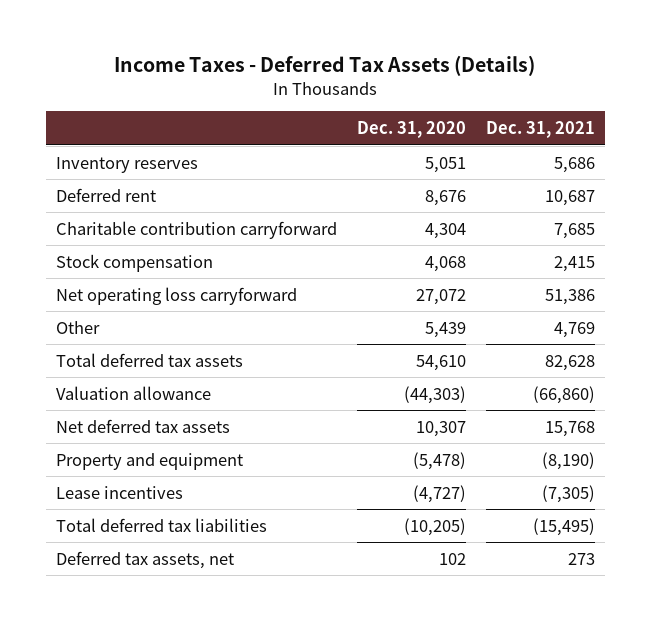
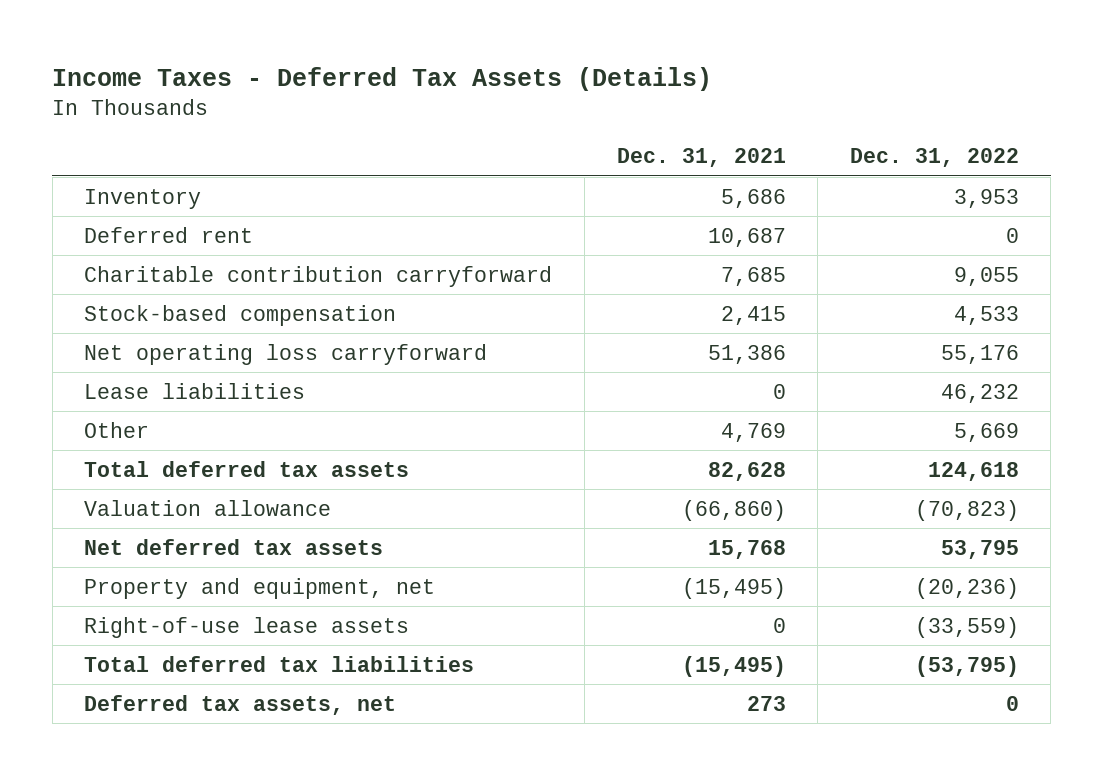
[356,121,466,139] Dec. 31, 2020 -> none
none -> [849,148,1019,168] Dec. 31, 2022
[55,156,198,173] Inventory reserves -> [84,188,202,209] Inventory
[55,253,213,272] Stock compensation -> [84,304,397,326] Stock-based compensation
none -> [84,382,306,399] Lease liabilities
[55,485,183,499] Lease incentives -> none
[55,452,243,470] Property and equipment -> [84,577,436,599] Property and equipment, net
[541,451,595,470] (8,190) -> [681,577,786,599] (15,495)
none -> [84,616,410,638] Right-of-use lease assets

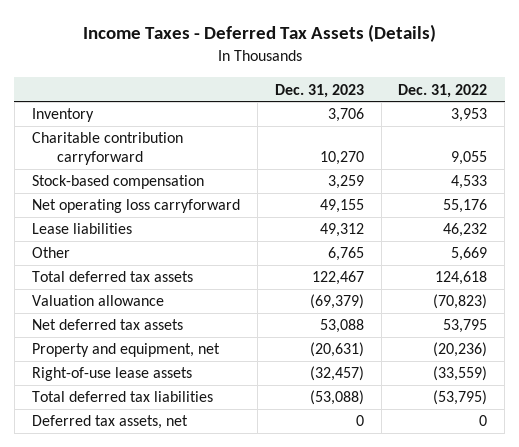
[616,148,786,168] Dec. 31, 2021 -> none
none -> [274,83,364,98] Dec. 31, 2023
[84,226,254,243] Deferred rent -> none

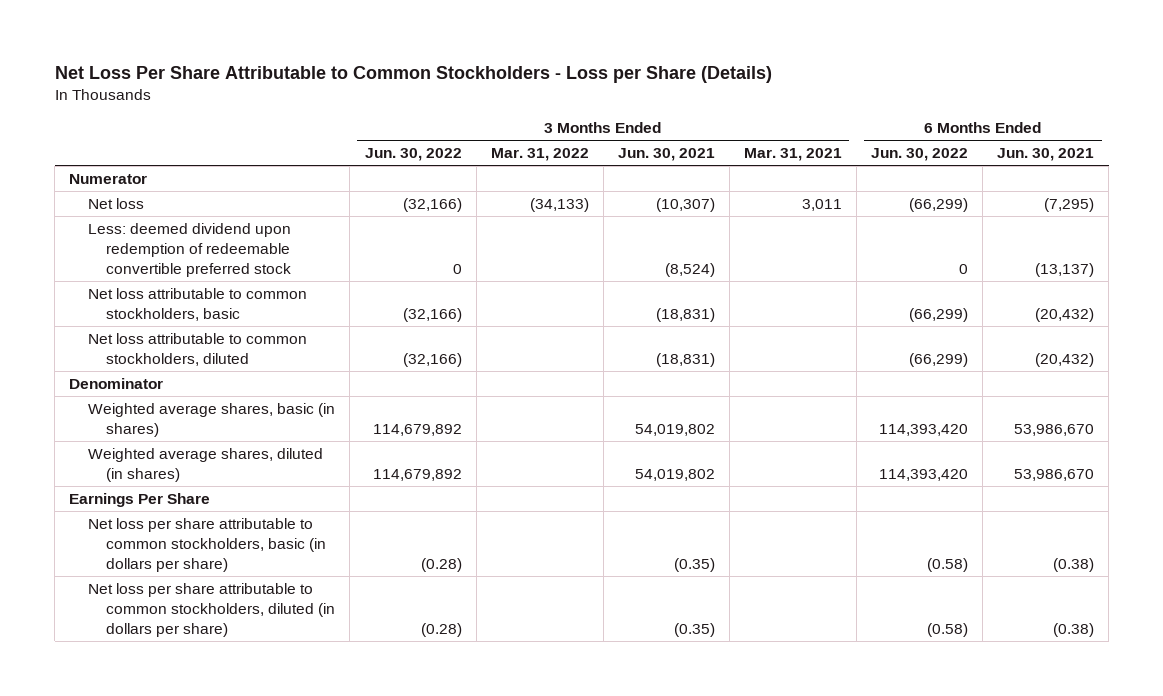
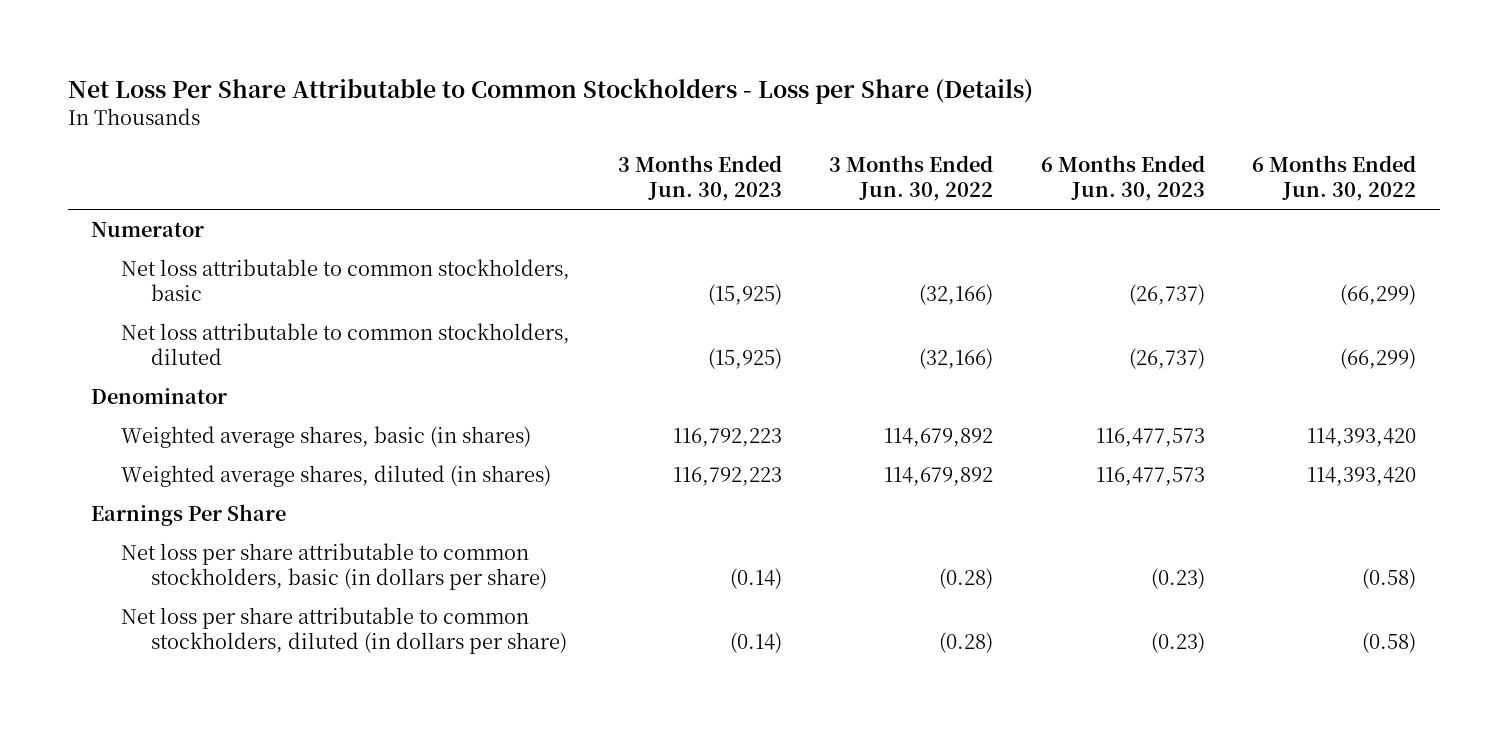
[490,148,589,162] Mar. 31, 2022 -> none
[617,148,715,162] Jun. 30, 2021 -> none
[743,148,842,162] Mar. 31, 2021 -> none
[997,148,1095,162] Jun. 30, 2021 -> none
none -> [617,154,782,202] 3 Months Ended Jun. 30, 2023
none -> [1040,154,1205,202] 6 Months Ended Jun. 30, 2023
[87,197,144,209] Net loss -> none
[87,222,292,278] Less: deemed dividend upon redemption of redeemable convertible preferred stock -> none

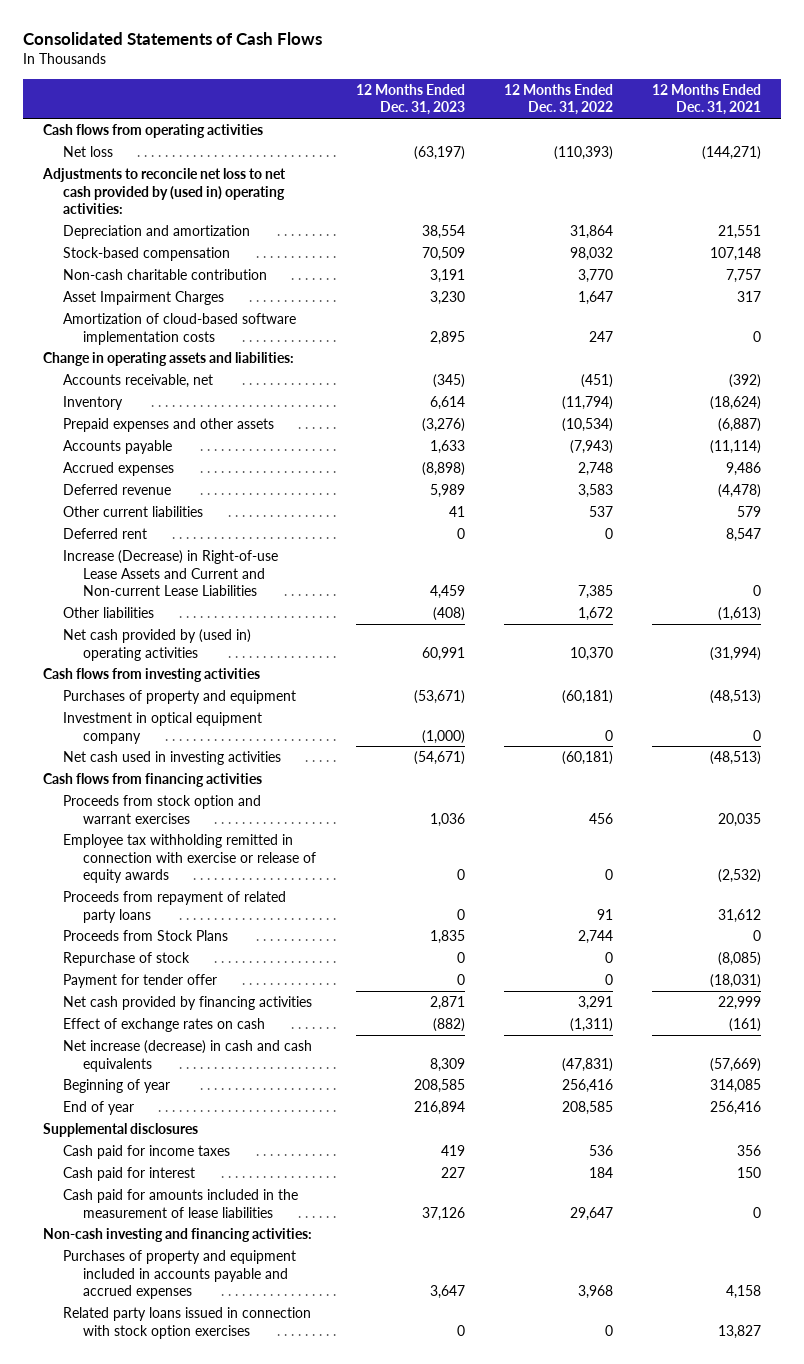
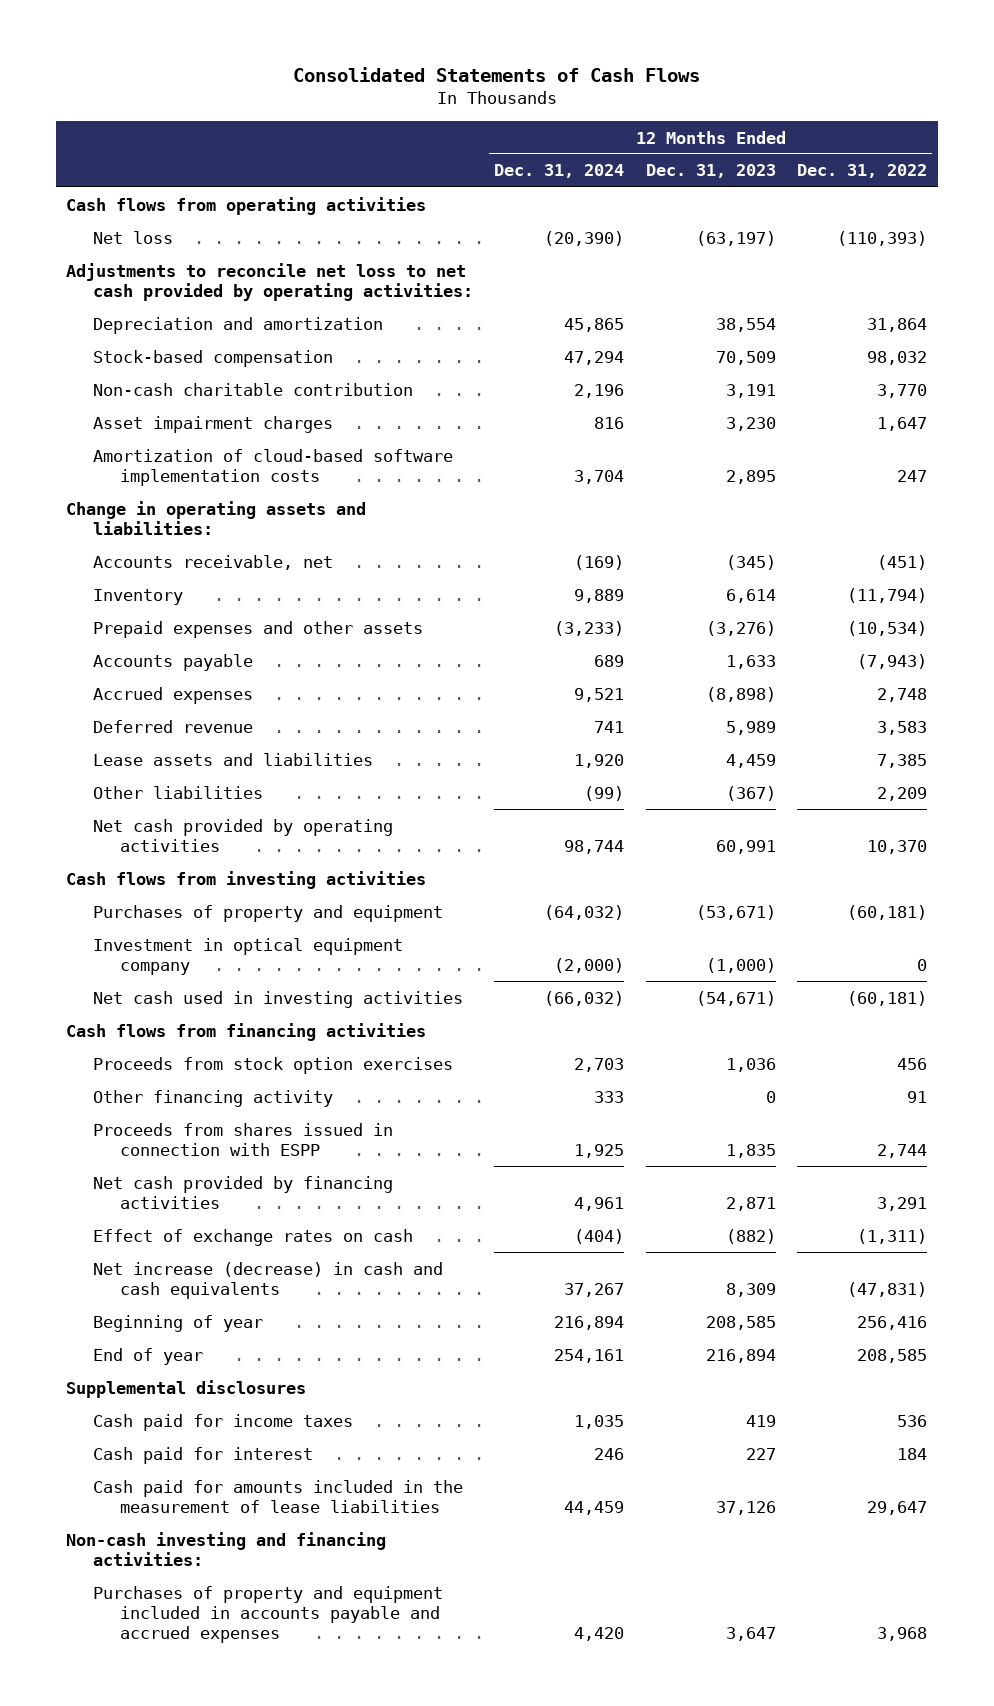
[652,83,762,116] 12 Months Ended Dec. 31, 2021 -> none
none -> [494,164,625,179] Dec. 31, 2024
[41,168,286,214] Adjustments to reconcile net loss to net cash provided by (used in) operating activities: -> [66,262,474,302] Adjustments to reconcile net loss to net cash provided by operating activities:
[63,291,225,306] Asset Impairment Charges -> [93,415,334,433] Asset impairment charges
[63,506,204,518] Other current liabilities -> none
[63,528,148,540] Deferred rent -> none
[63,550,279,596] Increase (Decrease) in Right-of-use Lease Assets and Current and Non-current Lease Liabilities -> [93,752,374,766] Lease assets and liabilities
[432,607,465,622] (408) -> [725,785,776,801] (367)
[578,607,614,622] 1,672 -> [877,786,928,801] 2,209
[63,629,252,661] Net cash provided by (used in) operating activities -> [93,818,394,853] Net cash provided by operating activities
[63,834,317,883] Employee tax withholding remitted in connection with exercise or release of equity awards -> none
[63,952,191,967] Repurchase of stock -> none
[63,974,218,989] Payment for tender offer -> none
[63,795,262,824] Proceeds from stock option and warrant exercises -> [93,1056,454,1074] Proceeds from stock option exercises
[63,891,287,923] Proceeds from repayment of related party loans -> [93,1089,334,1107] Other financing activity
[63,930,229,942] Proceeds from Stock Plans -> [93,1122,394,1157] Proceeds from shares issued in connection with ESPP
[63,1307,312,1339] Related party loans issued in connection with stock option exercises -> none

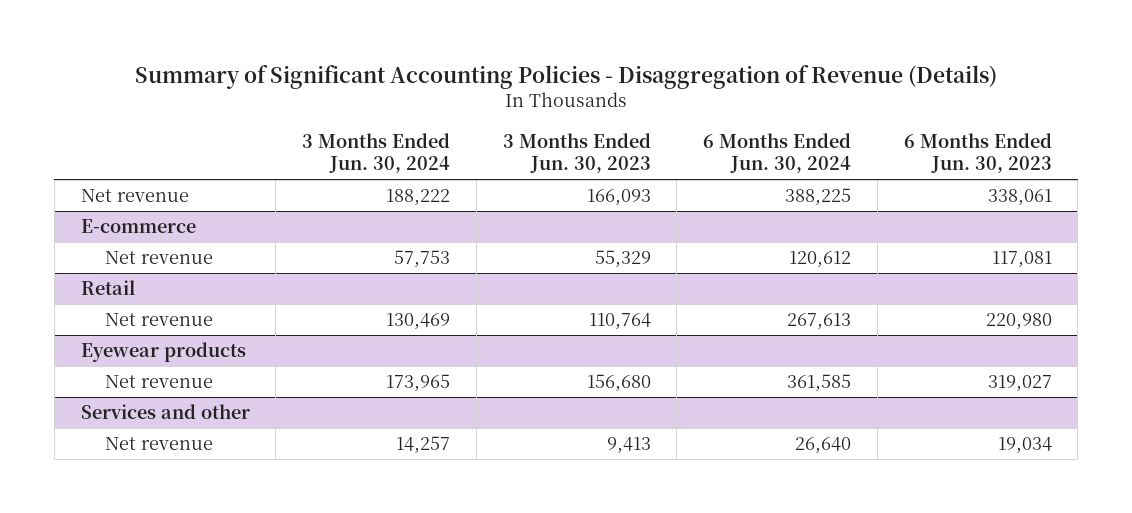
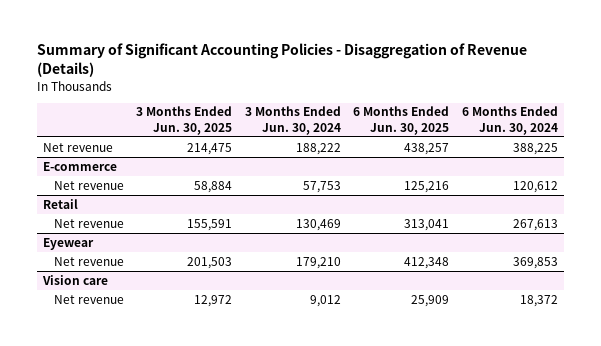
[502,132,651,174] 3 Months Ended Jun. 30, 2023 -> none
[903,132,1052,174] 6 Months Ended Jun. 30, 2023 -> none
none -> [136,106,233,135] 3 Months Ended Jun. 30, 2025
none -> [353,106,450,135] 6 Months Ended Jun. 30, 2025
[80,342,246,363] Eyewear products -> [42,237,94,250] Eyewear
[386,374,451,393] 173,965 -> [295,256,341,269] 179,210
[787,374,852,393] 361,585 -> [512,256,558,269] 369,853
[80,404,250,420] Services and other -> [41,274,108,285] Vision care
[396,436,451,455] 14,257 -> [309,294,341,307] 9,012
[795,437,852,455] 26,640 -> [519,294,558,307] 18,372

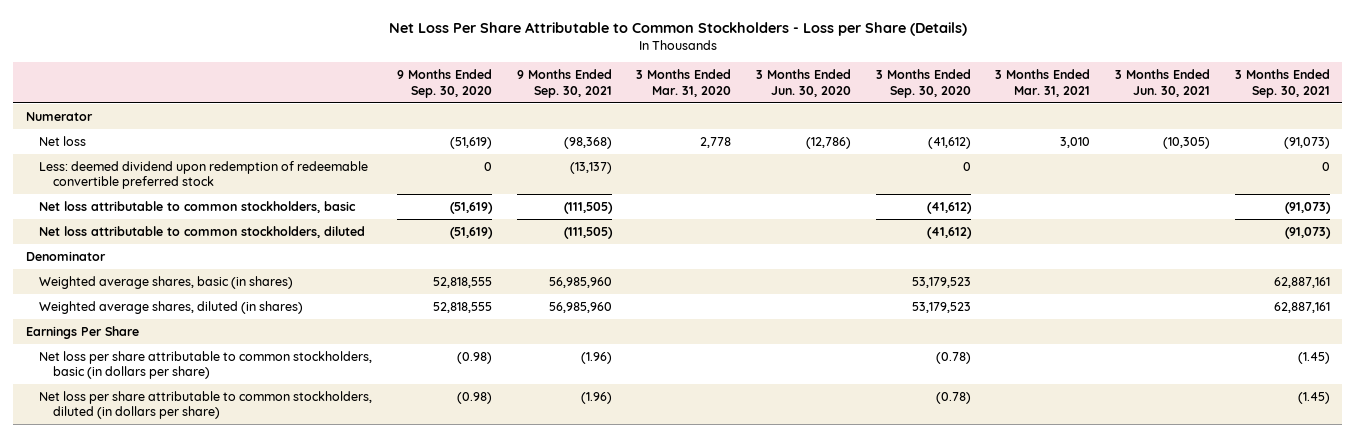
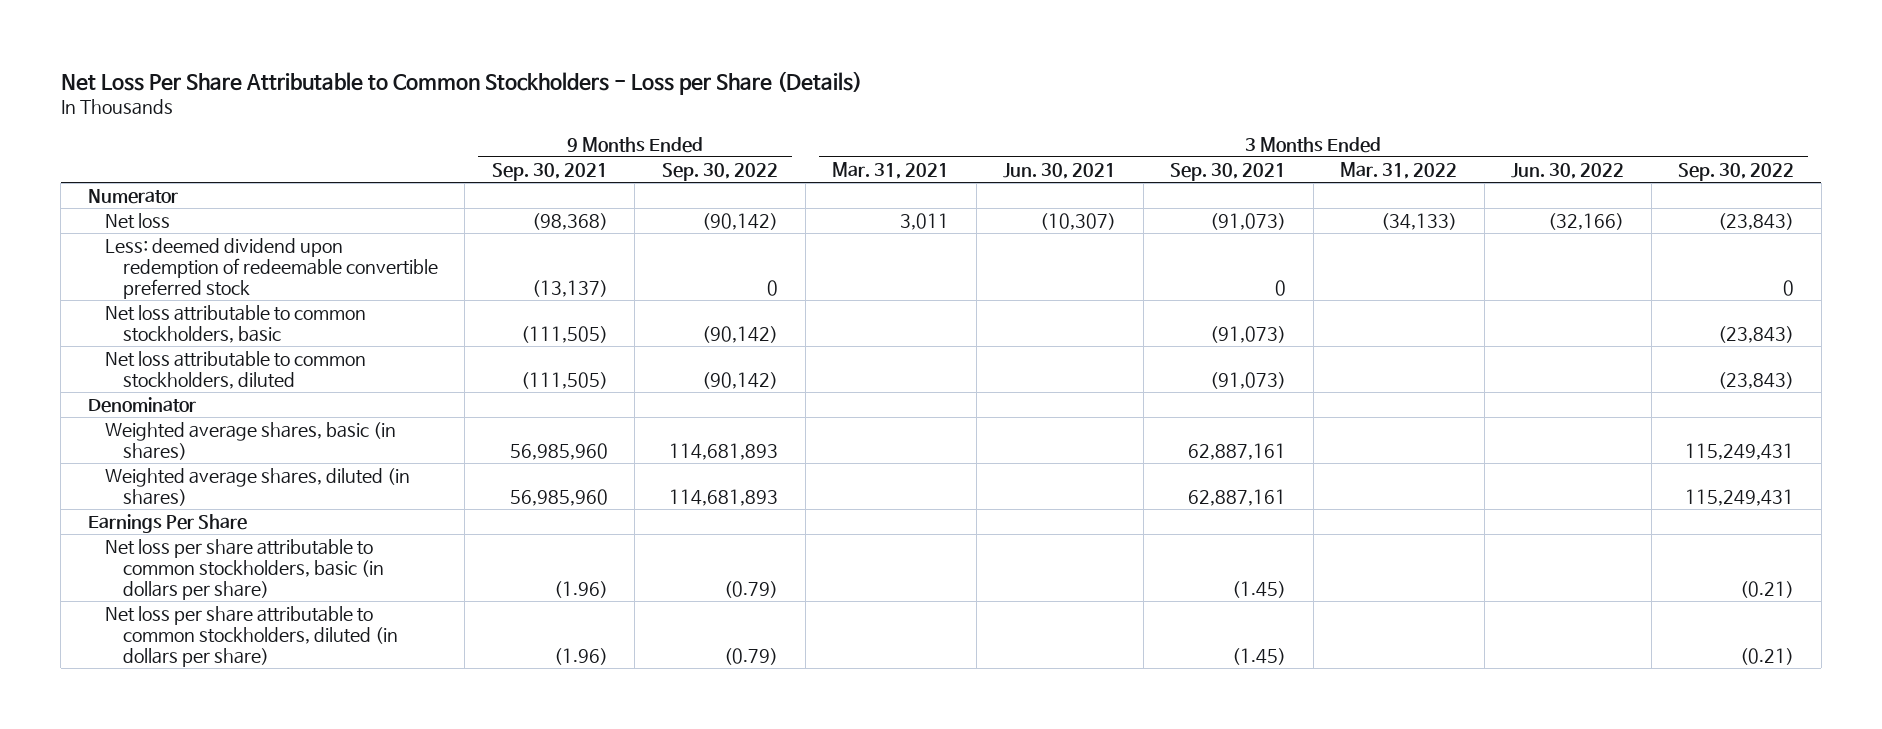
[396,69,492,98] 9 Months Ended Sep. 30, 2020 -> none
[636,69,732,97] 3 Months Ended Mar. 31, 2020 -> none
[755,69,851,97] 3 Months Ended Jun. 30, 2020 -> none
[875,69,971,98] 3 Months Ended Sep. 30, 2020 -> none
none -> [662,163,779,182] Sep. 30, 2022
none -> [1340,162,1458,180] Mar. 31, 2022
none -> [1511,163,1625,180] Jun. 30, 2022
none -> [1678,163,1795,182] Sep. 30, 2022
[1060,136,1091,148] 3,010 -> [900,213,950,231] 3,011
[1162,136,1210,149] (10,305) -> [1040,213,1117,231] (10,307)

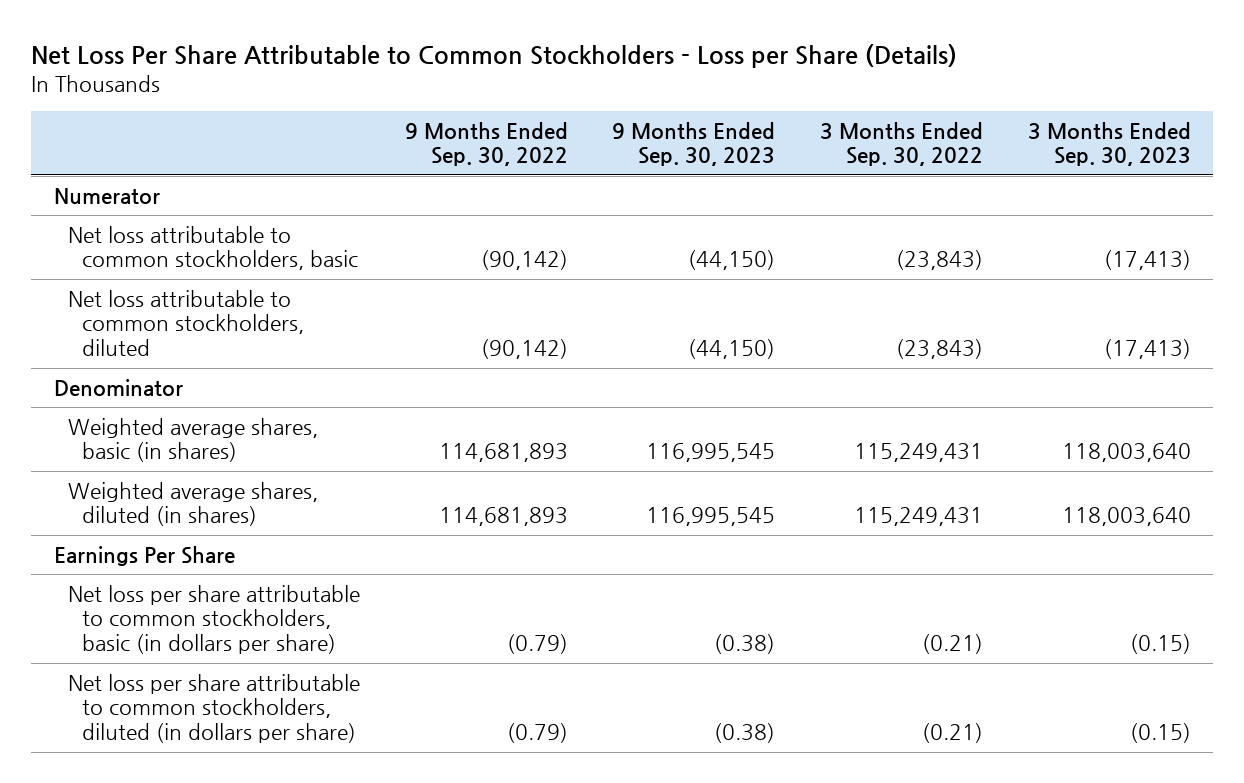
[491,163,608,182] Sep. 30, 2021 -> none
[832,162,950,180] Mar. 31, 2021 -> none
[1003,163,1117,180] Jun. 30, 2021 -> none
[1170,163,1287,182] Sep. 30, 2021 -> none
[1340,162,1458,180] Mar. 31, 2022 -> none
[1511,163,1625,180] Jun. 30, 2022 -> none
none -> [612,121,776,167] 9 Months Ended Sep. 30, 2023
none -> [1027,121,1191,167] 3 Months Ended Sep. 30, 2023
[105,213,171,230] Net loss -> none
[105,238,438,299] Less: deemed dividend upon redemption of redeemable convertible preferred stock -> none

